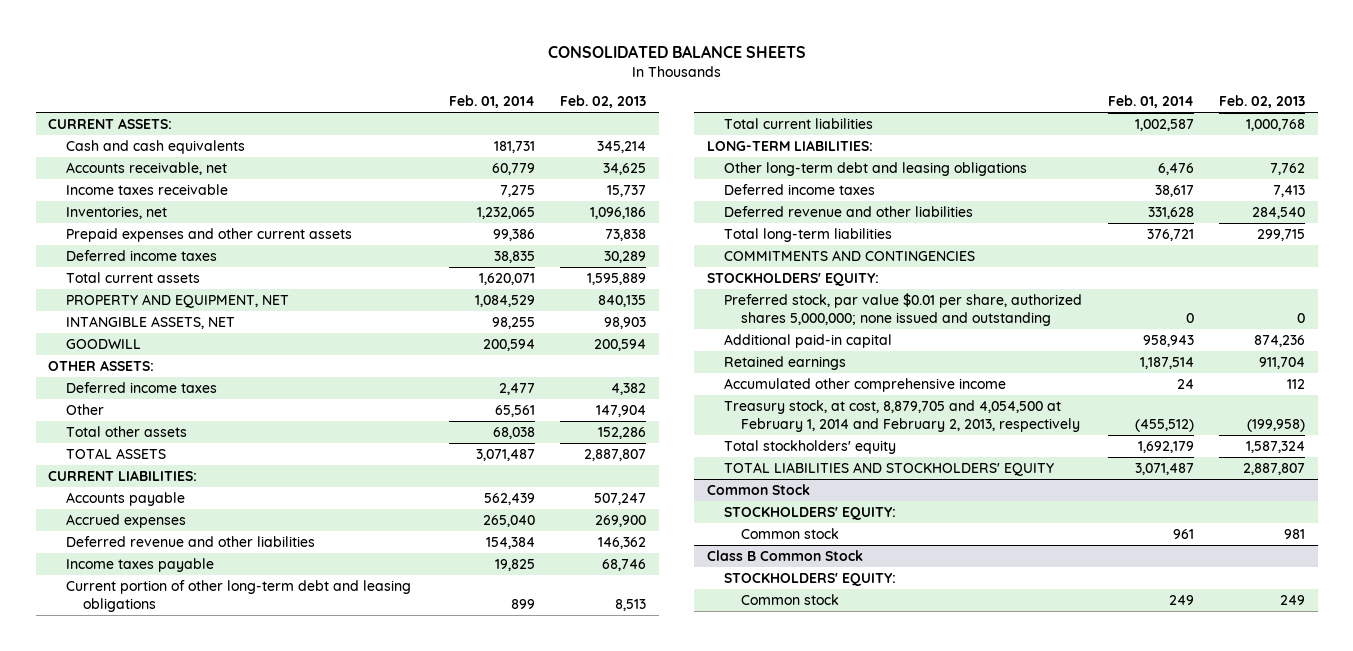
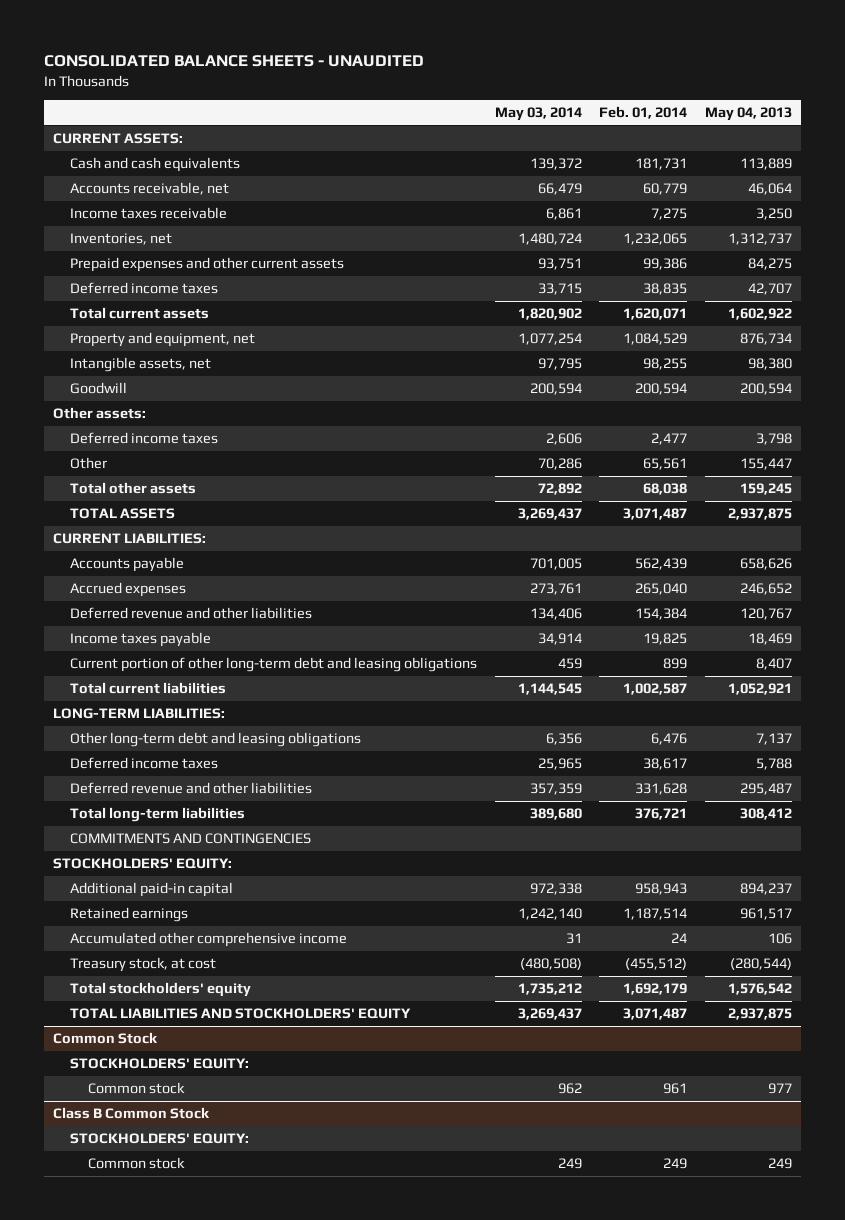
[547,44,806,58] CONSOLIDATED BALANCE SHEETS -> [43,55,424,68] CONSOLIDATED BALANCE SHEETS - UNAUDITED
[560,95,647,109] Feb. 02, 2013 -> none
none -> [494,107,582,122] May 03, 2014
none -> [704,107,792,122] May 04, 2013
[65,293,289,308] PROPERTY AND EQUIPMENT, NET -> [70,332,256,348] Property and equipment, net
[65,315,235,329] INTANGIBLE ASSETS, NET -> [70,357,212,373] Intangible assets, net
[65,338,141,349] GOODWILL -> [70,382,128,395] Goodwill
[48,359,155,371] OTHER ASSETS: -> [52,407,146,420] Other assets:
[724,292,1083,326] Preferred stock, par value $0.01 per share, authorized shares 5,000,000; none issued and outstanding -> none
[724,399,1081,432] Treasury stock, at cost, 8,879,705 and 4,054,500 at February 1, 2014 and February 2, 2013, respectively -> [70,957,217,973] Treasury stock, at cost

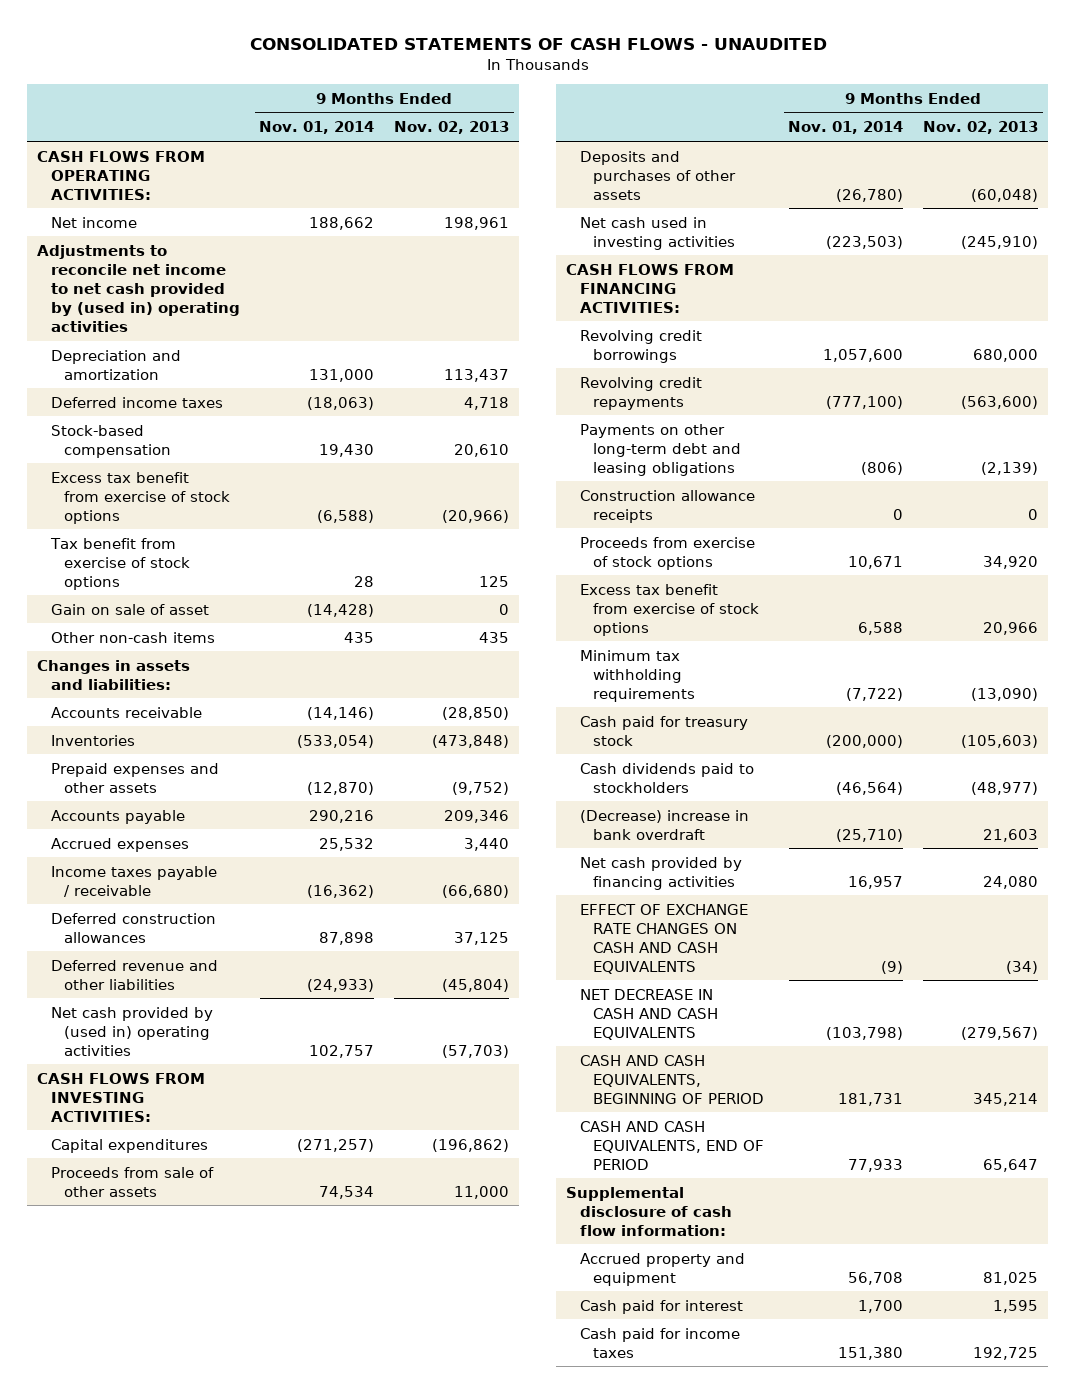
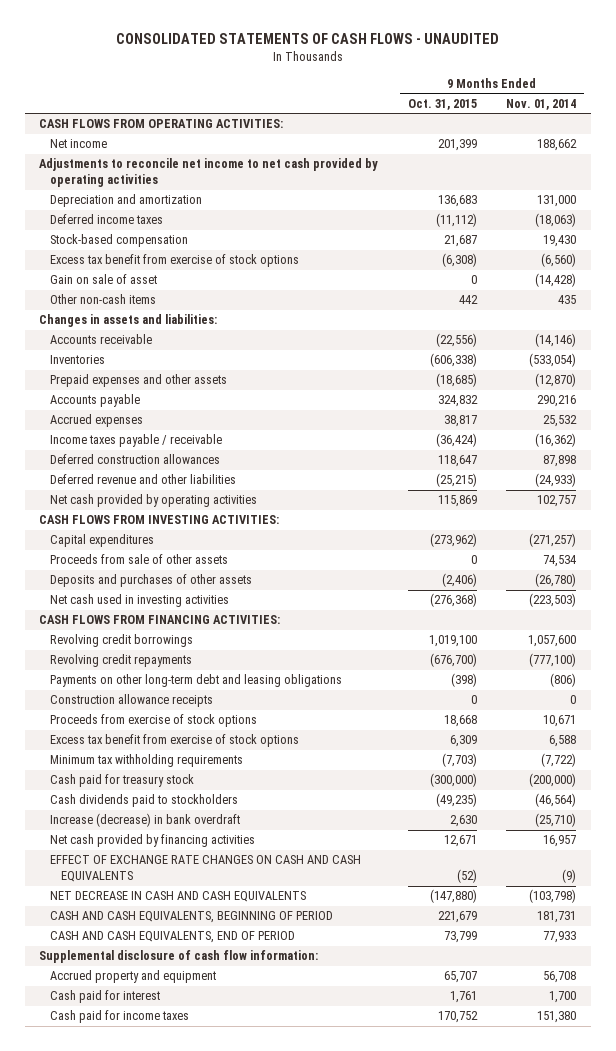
[394,121,510,135] Nov. 02, 2013 -> none
none -> [407,98,477,110] Oct. 31, 2015
[36,244,240,332] Adjustments to reconcile net income to net cash provided by (used in) operating activities -> [39,158,379,188] Adjustments to reconcile net income to net cash provided by operating activities
[49,537,191,590] Tax benefit from exercise of stock options -> none
[317,509,375,523] (6,588) -> [541,253,577,268] (6,560)
[50,1006,213,1056] Net cash provided by (used in) operating activities -> [49,494,257,508] Net cash provided by operating activities
[579,809,749,840] (Decrease) increase in bank overdraft -> [49,813,240,828] Increase (decrease) in bank overdraft

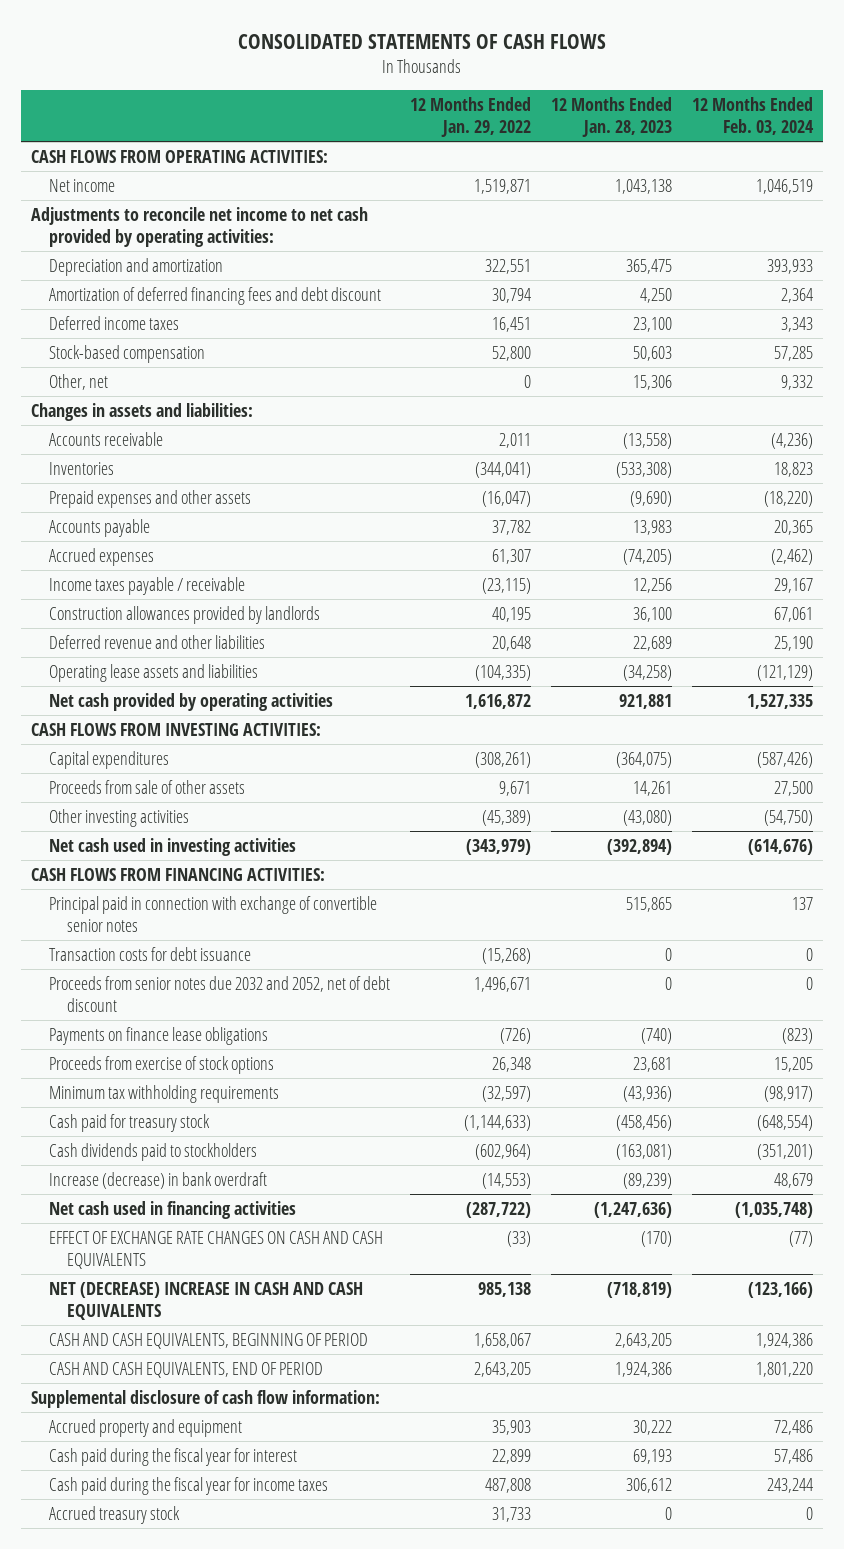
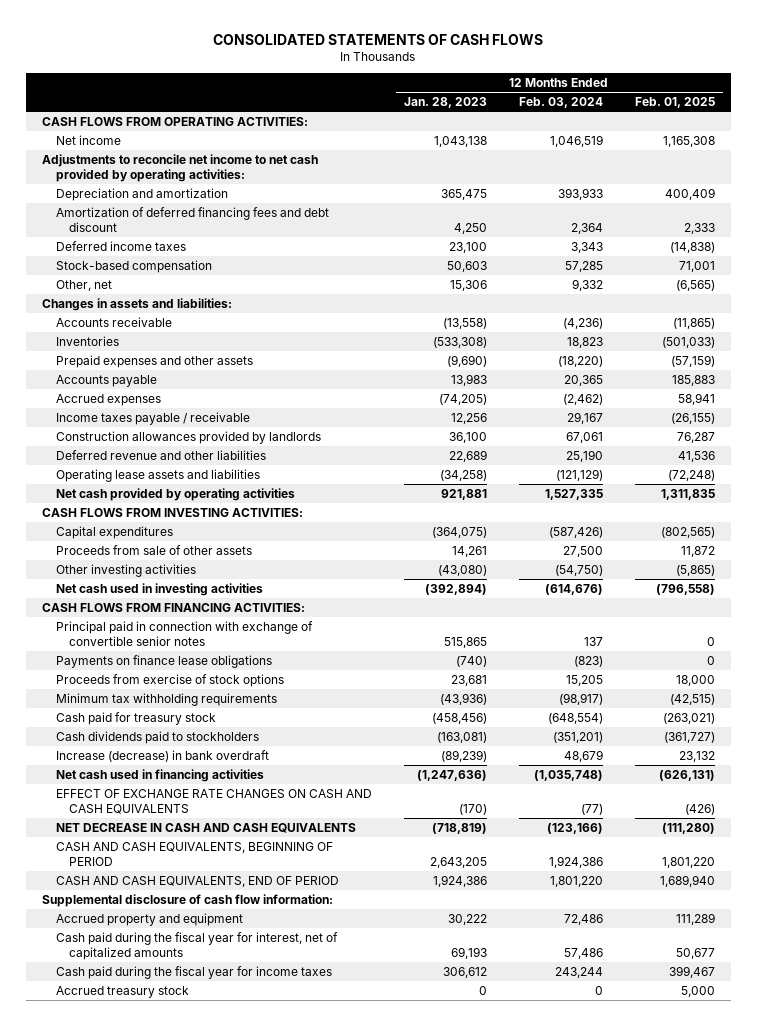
[410,97,532,138] 12 Months Ended Jan. 29, 2022 -> none
none -> [634,97,715,109] Feb. 01, 2025
[49,946,252,961] Transaction costs for debt issuance -> none
[49,975,391,1012] Proceeds from senior notes due 2032 and 2052, net of debt discount -> none
[49,1281,364,1320] NET (DECREASE) INCREASE IN CASH AND CASH EQUIVALENTS -> [55,822,356,833] NET DECREASE IN CASH AND CASH EQUIVALENTS
[49,1447,298,1466] Cash paid during the fiscal year for interest -> [55,931,338,960] Cash paid during the fiscal year for interest, net of capitalized amounts

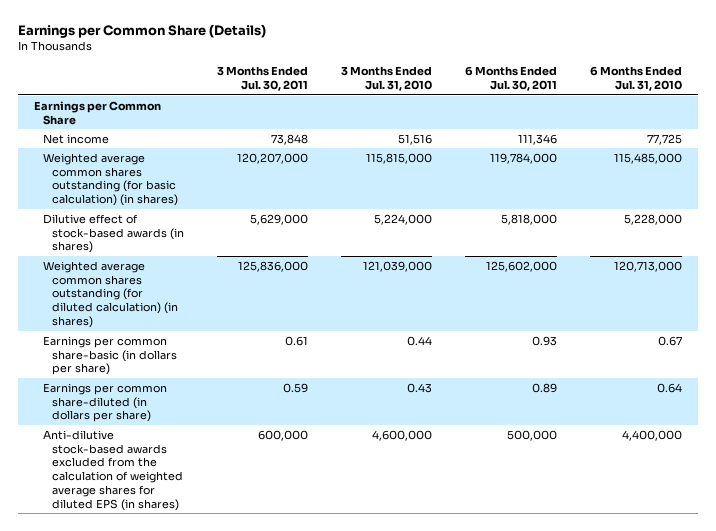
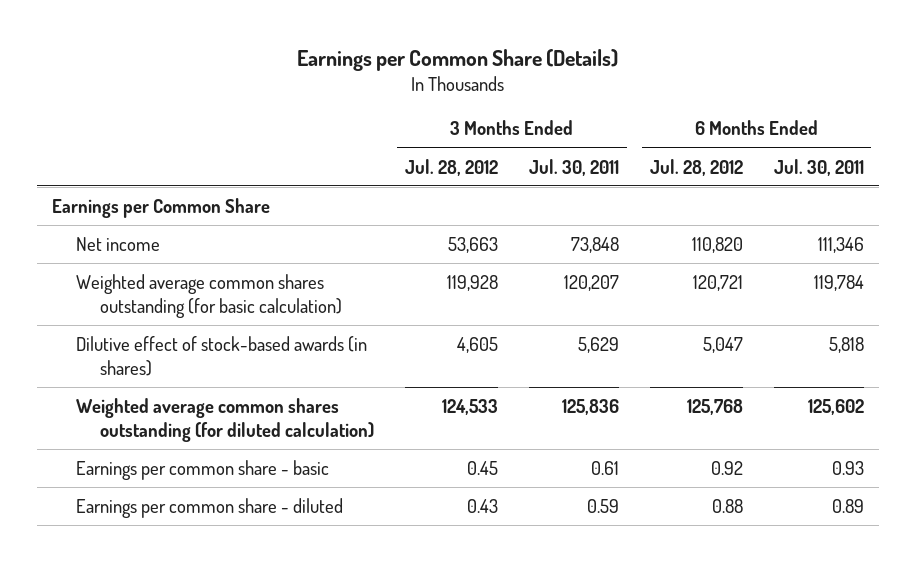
[340,66,432,92] 3 Months Ended Jul. 31, 2010 -> none
[589,66,682,92] 6 Months Ended Jul. 31, 2010 -> none
none -> [405,158,499,176] Jul. 28, 2012
none -> [649,158,743,176] Jul. 28, 2012
[43,429,183,511] Anti-dilutive stock-based awards excluded from the calculation of weighted average shares for diluted EPS (in shares) -> none
[43,152,178,207] Weighted average common shares outstanding (for basic calculation) (in shares) -> [76,273,343,318] Weighted average common shares outstanding (for basic calculation)
[236,152,308,164] 120,207,000 -> [564,274,620,291] 120,207
[489,152,557,164] 119,784,000 -> [813,274,864,291] 119,784
[249,213,308,225] 5,629,000 -> [578,336,620,353] 5,629
[500,213,557,225] 5,818,000 -> [828,336,864,353] 5,818
[43,260,178,329] Weighted average common shares outstanding (for diluted calculation) (in shares) -> [76,397,375,442] Weighted average common shares outstanding (for diluted calculation)
[237,260,308,272] 125,836,000 -> [562,398,620,415] 125,836
[485,260,557,272] 125,602,000 -> [807,398,864,415] 125,602
[43,335,177,376] Earnings per common share-basic (in dollars per share) -> [76,459,330,480] Earnings per common share - basic
[43,382,168,423] Earnings per common share-diluted (in dollars per share) -> [76,497,344,518] Earnings per common share - diluted

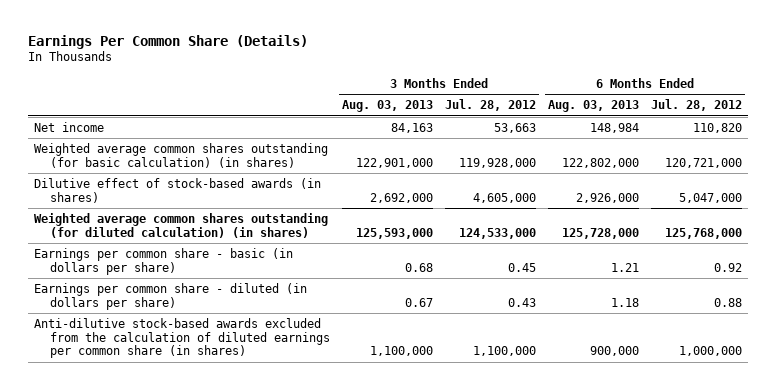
[297,48,619,71] Earnings per Common Share (Details) -> [27,34,308,49] Earnings Per Common Share (Details)
[529,158,620,176] Jul. 30, 2011 -> none
[773,158,864,176] Jul. 30, 2011 -> none
none -> [342,100,434,113] Aug. 03, 2013
none -> [548,100,640,113] Aug. 03, 2013
[52,197,271,218] Earnings per Common Share -> none
[76,273,343,318] Weighted average common shares outstanding (for basic calculation) -> [33,142,328,168] Weighted average common shares outstanding (for basic calculation) (in shares)
[447,274,499,291] 119,928 -> [459,157,537,168] 119,928,000
[692,274,743,291] 120,721 -> [665,157,743,168] 120,721,000
[457,336,499,353] 4,605 -> [473,192,537,203] 4,605,000
[702,336,743,353] 5,047 -> [679,192,743,203] 5,047,000
[76,397,375,442] Weighted average common shares outstanding (for diluted calculation) -> [33,212,328,238] Weighted average common shares outstanding (for diluted calculation) (in shares)
[442,398,499,415] 124,533 -> [459,227,537,239] 124,533,000
[686,398,743,415] 125,768 -> [665,227,743,239] 125,768,000
[76,459,330,480] Earnings per common share - basic -> [33,247,293,275] Earnings per common share - basic (in dollars per share)
[76,497,344,518] Earnings per common share - diluted -> [33,282,307,310] Earnings per common share - diluted (in dollars per share)
none -> [33,317,331,359] Anti-dilutive stock-based awards excluded from the calculation of diluted earnings per common share (in shares)

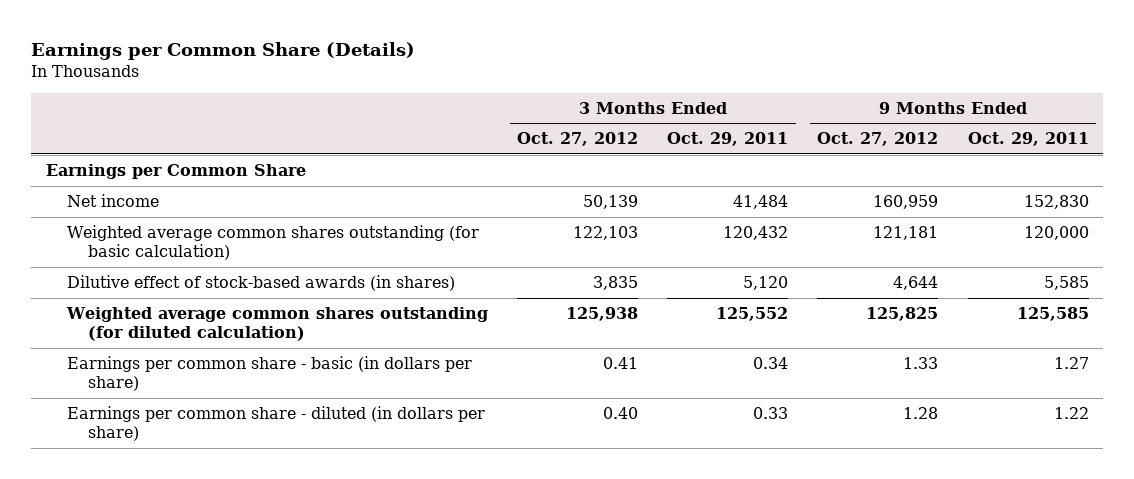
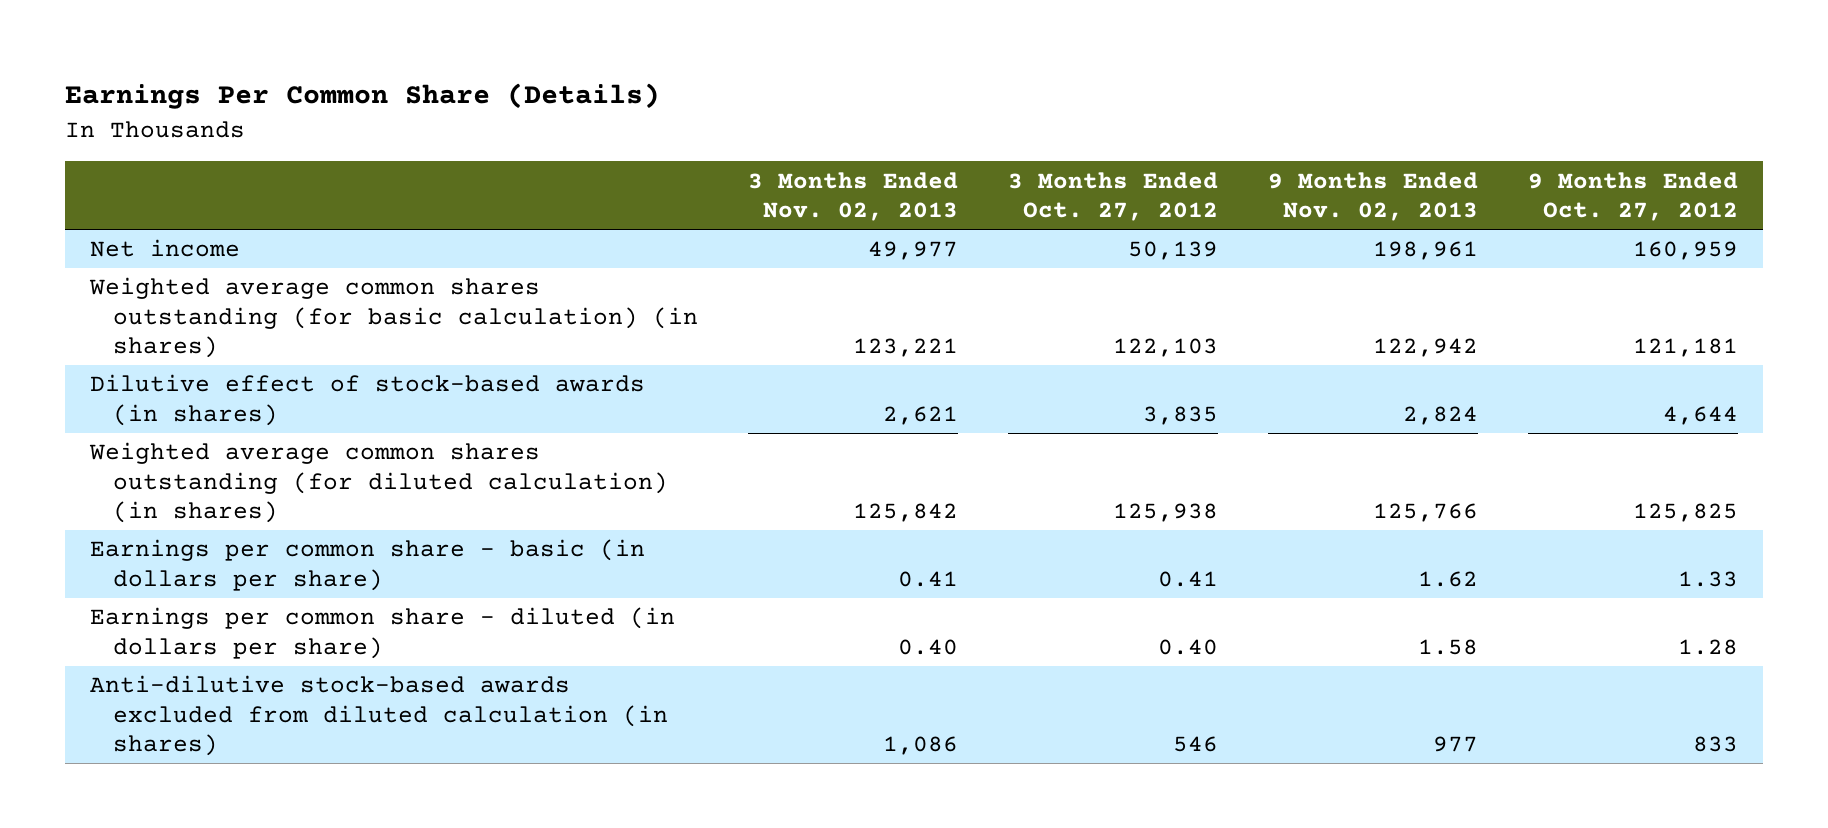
[31,41,416,60] Earnings per Common Share (Details) -> [65,83,661,110] Earnings Per Common Share (Details)
[667,132,789,147] Oct. 29, 2011 -> none
[967,132,1089,147] Oct. 29, 2011 -> none
none -> [748,171,959,222] 3 Months Ended Nov. 02, 2013
none -> [1268,171,1479,222] 9 Months Ended Nov. 02, 2013
[45,164,306,180] Earnings per Common Share -> none
[66,225,479,261] Weighted average common shares outstanding (for basic calculation) -> [89,277,699,359] Weighted average common shares outstanding (for basic calculation) (in shares)
[65,307,488,342] Weighted average common shares outstanding (for diluted calculation) -> [89,442,669,524] Weighted average common shares outstanding (for diluted calculation) (in shares)
none -> [90,675,669,757] Anti-dilutive stock-based awards excluded from diluted calculation (in shares)

